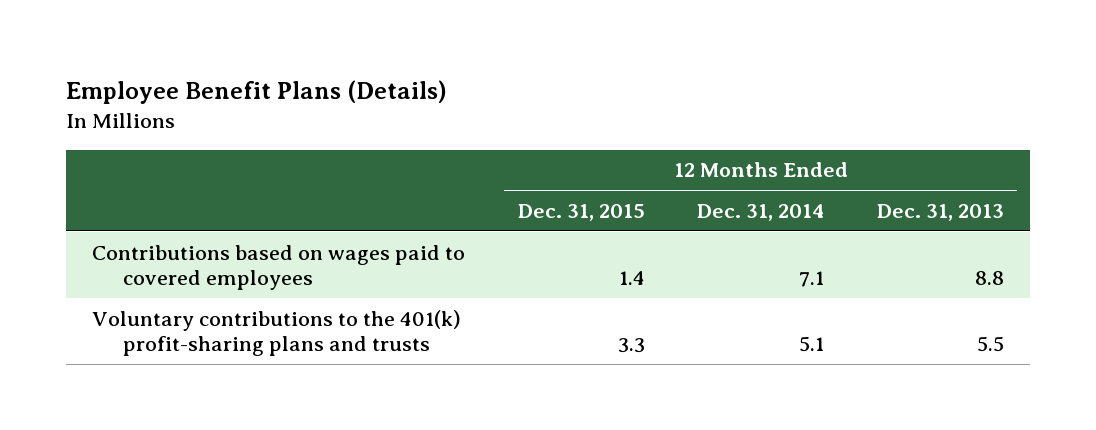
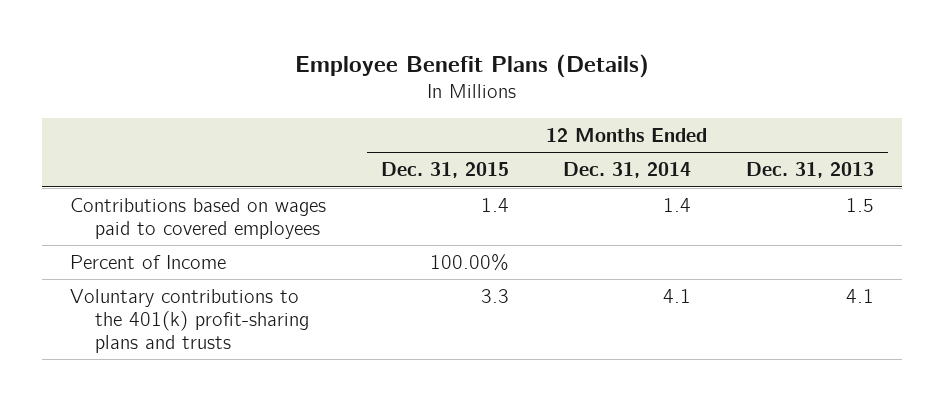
[799,270,825,287] 7.1 -> [663,197,692,212] 1.4
[974,270,1004,285] 8.8 -> [846,197,875,212] 1.5
none -> [69,254,226,269] Percent of Income
[799,335,825,352] 5.1 -> [663,288,692,303] 4.1
[976,335,1004,352] 5.5 -> [846,288,875,303] 4.1

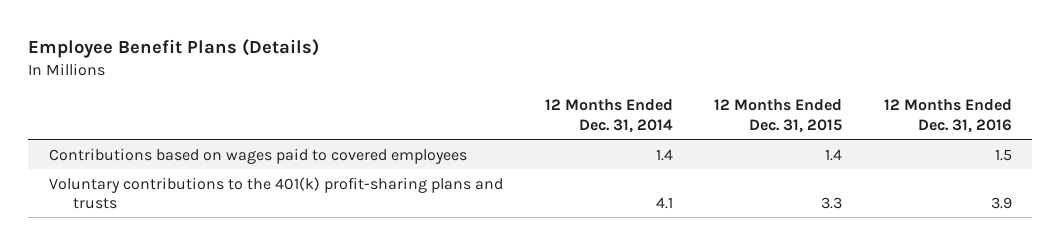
[746,162,875,179] Dec. 31, 2013 -> none
none -> [883,99,1012,133] 12 Months Ended Dec. 31, 2016
[69,254,226,269] Percent of Income -> none

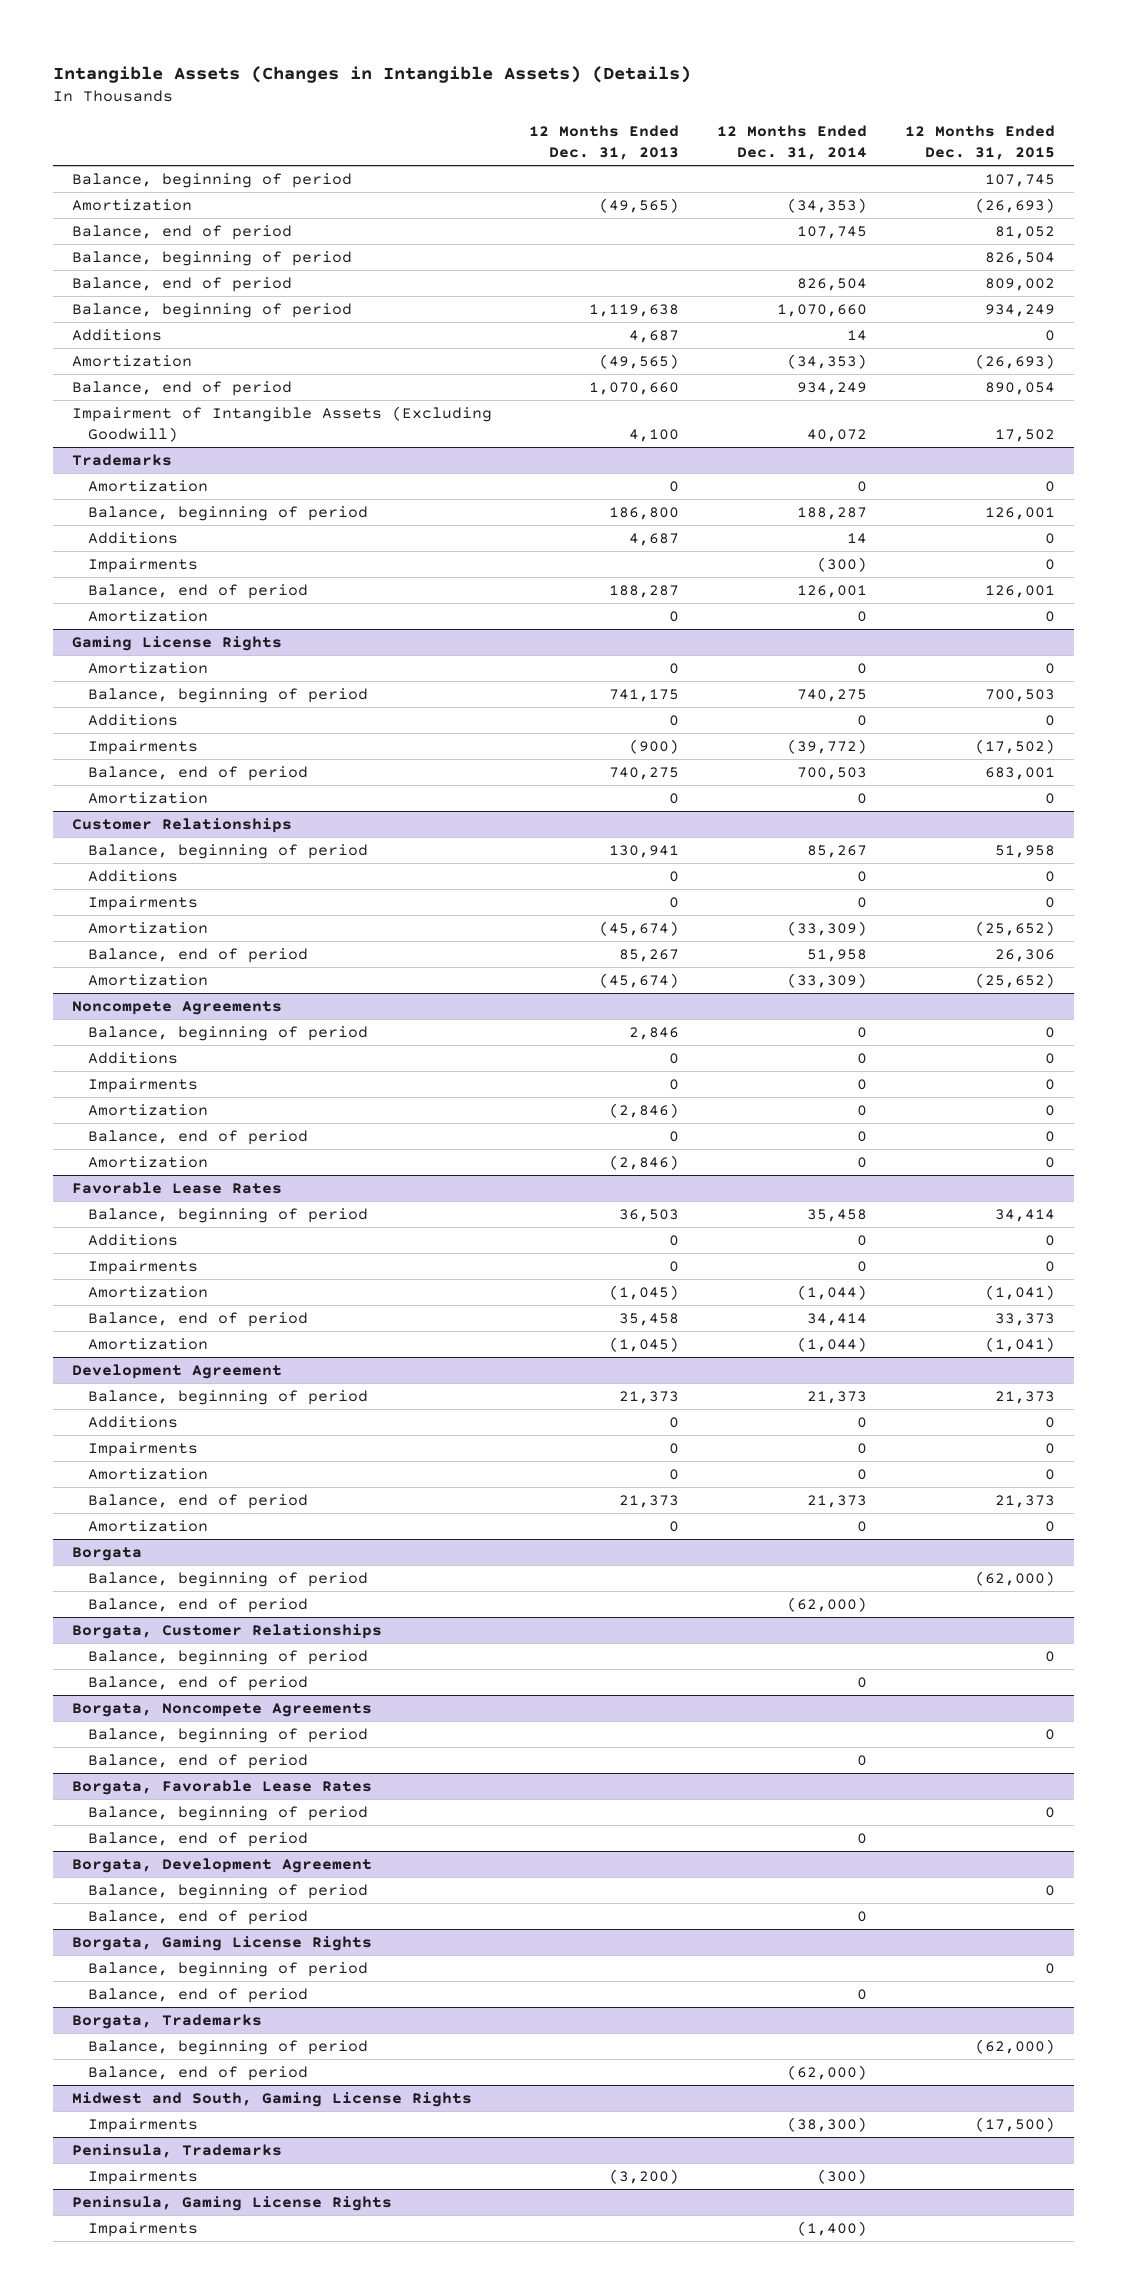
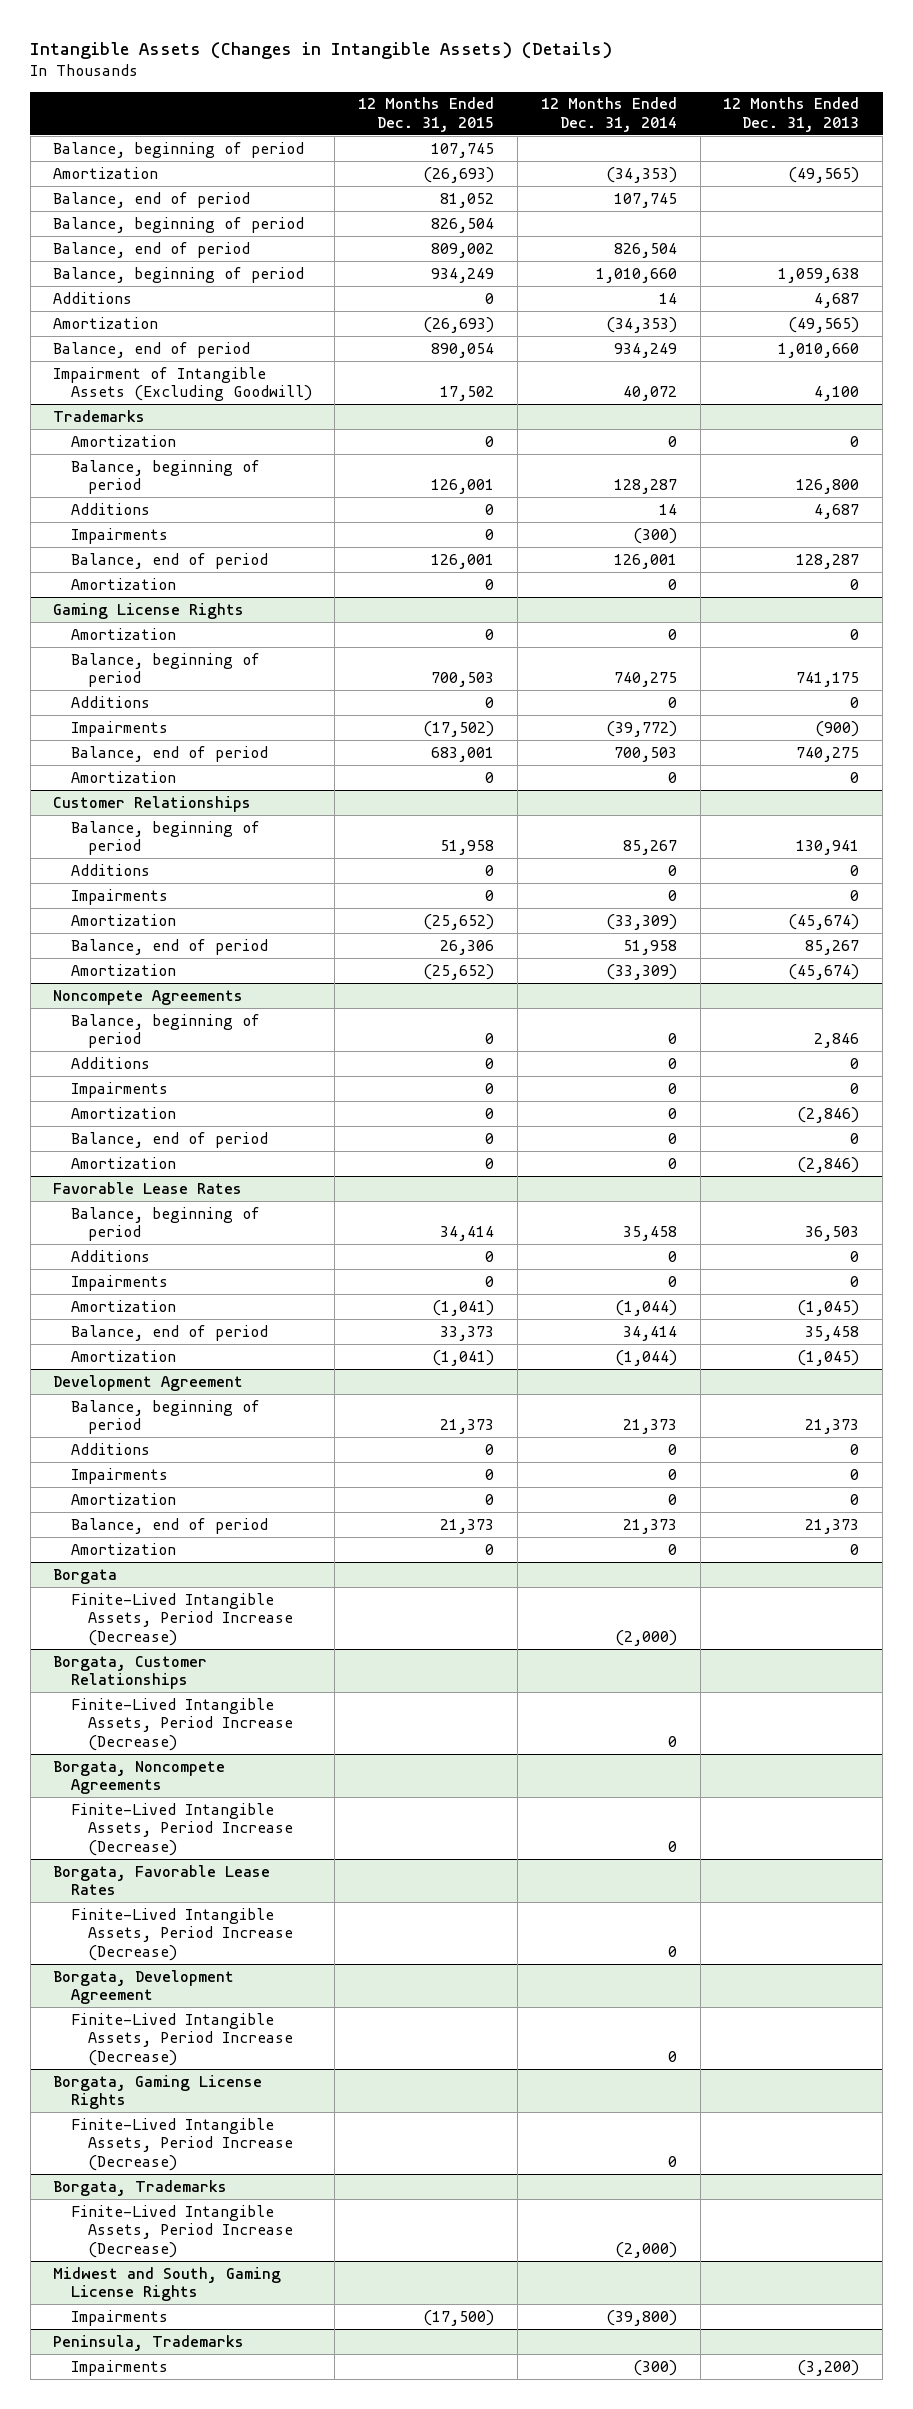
[589,303,680,317] 1,119,638 -> [778,267,860,283] 1,059,638
[777,303,868,317] 1,070,660 -> [595,267,677,283] 1,010,660
[589,381,680,395] 1,070,660 -> [778,342,860,358] 1,010,660
[609,506,680,520] 186,800 -> [796,479,860,495] 126,800
[797,506,868,520] 188,287 -> [613,479,677,495] 128,287
[609,584,680,598] 188,287 -> [796,553,860,569] 128,287
[87,1571,368,1587] Balance, beginning of period -> none
[87,1597,308,1613] Balance, end of period -> none
none -> [70,1592,293,1646] Finite-Lived Intangible Assets, Period Increase (Decrease)
[87,1649,368,1665] Balance, beginning of period -> none
[87,1675,308,1691] Balance, end of period -> none
none -> [70,1697,293,1751] Finite-Lived Intangible Assets, Period Increase (Decrease)
[87,1727,368,1743] Balance, beginning of period -> none
[87,1753,308,1769] Balance, end of period -> none
none -> [70,1802,293,1856] Finite-Lived Intangible Assets, Period Increase (Decrease)
[87,1805,368,1821] Balance, beginning of period -> none
[87,1831,308,1847] Balance, end of period -> none
none -> [70,1907,293,1961] Finite-Lived Intangible Assets, Period Increase (Decrease)
[87,1883,368,1899] Balance, beginning of period -> none
[87,1909,308,1925] Balance, end of period -> none
none -> [70,2012,293,2066] Finite-Lived Intangible Assets, Period Increase (Decrease)
[87,1961,368,1977] Balance, beginning of period -> none
[87,1987,308,2003] Balance, end of period -> none
none -> [70,2117,293,2171] Finite-Lived Intangible Assets, Period Increase (Decrease)
[87,2039,368,2055] Balance, beginning of period -> none
[87,2065,308,2081] Balance, end of period -> none
none -> [70,2204,293,2258] Finite-Lived Intangible Assets, Period Increase (Decrease)
[787,2116,868,2132] (38,300) -> [605,2309,677,2326] (39,800)
[71,2195,392,2211] Peninsula, Gaming License Rights -> none
[87,2221,198,2237] Impairments -> none

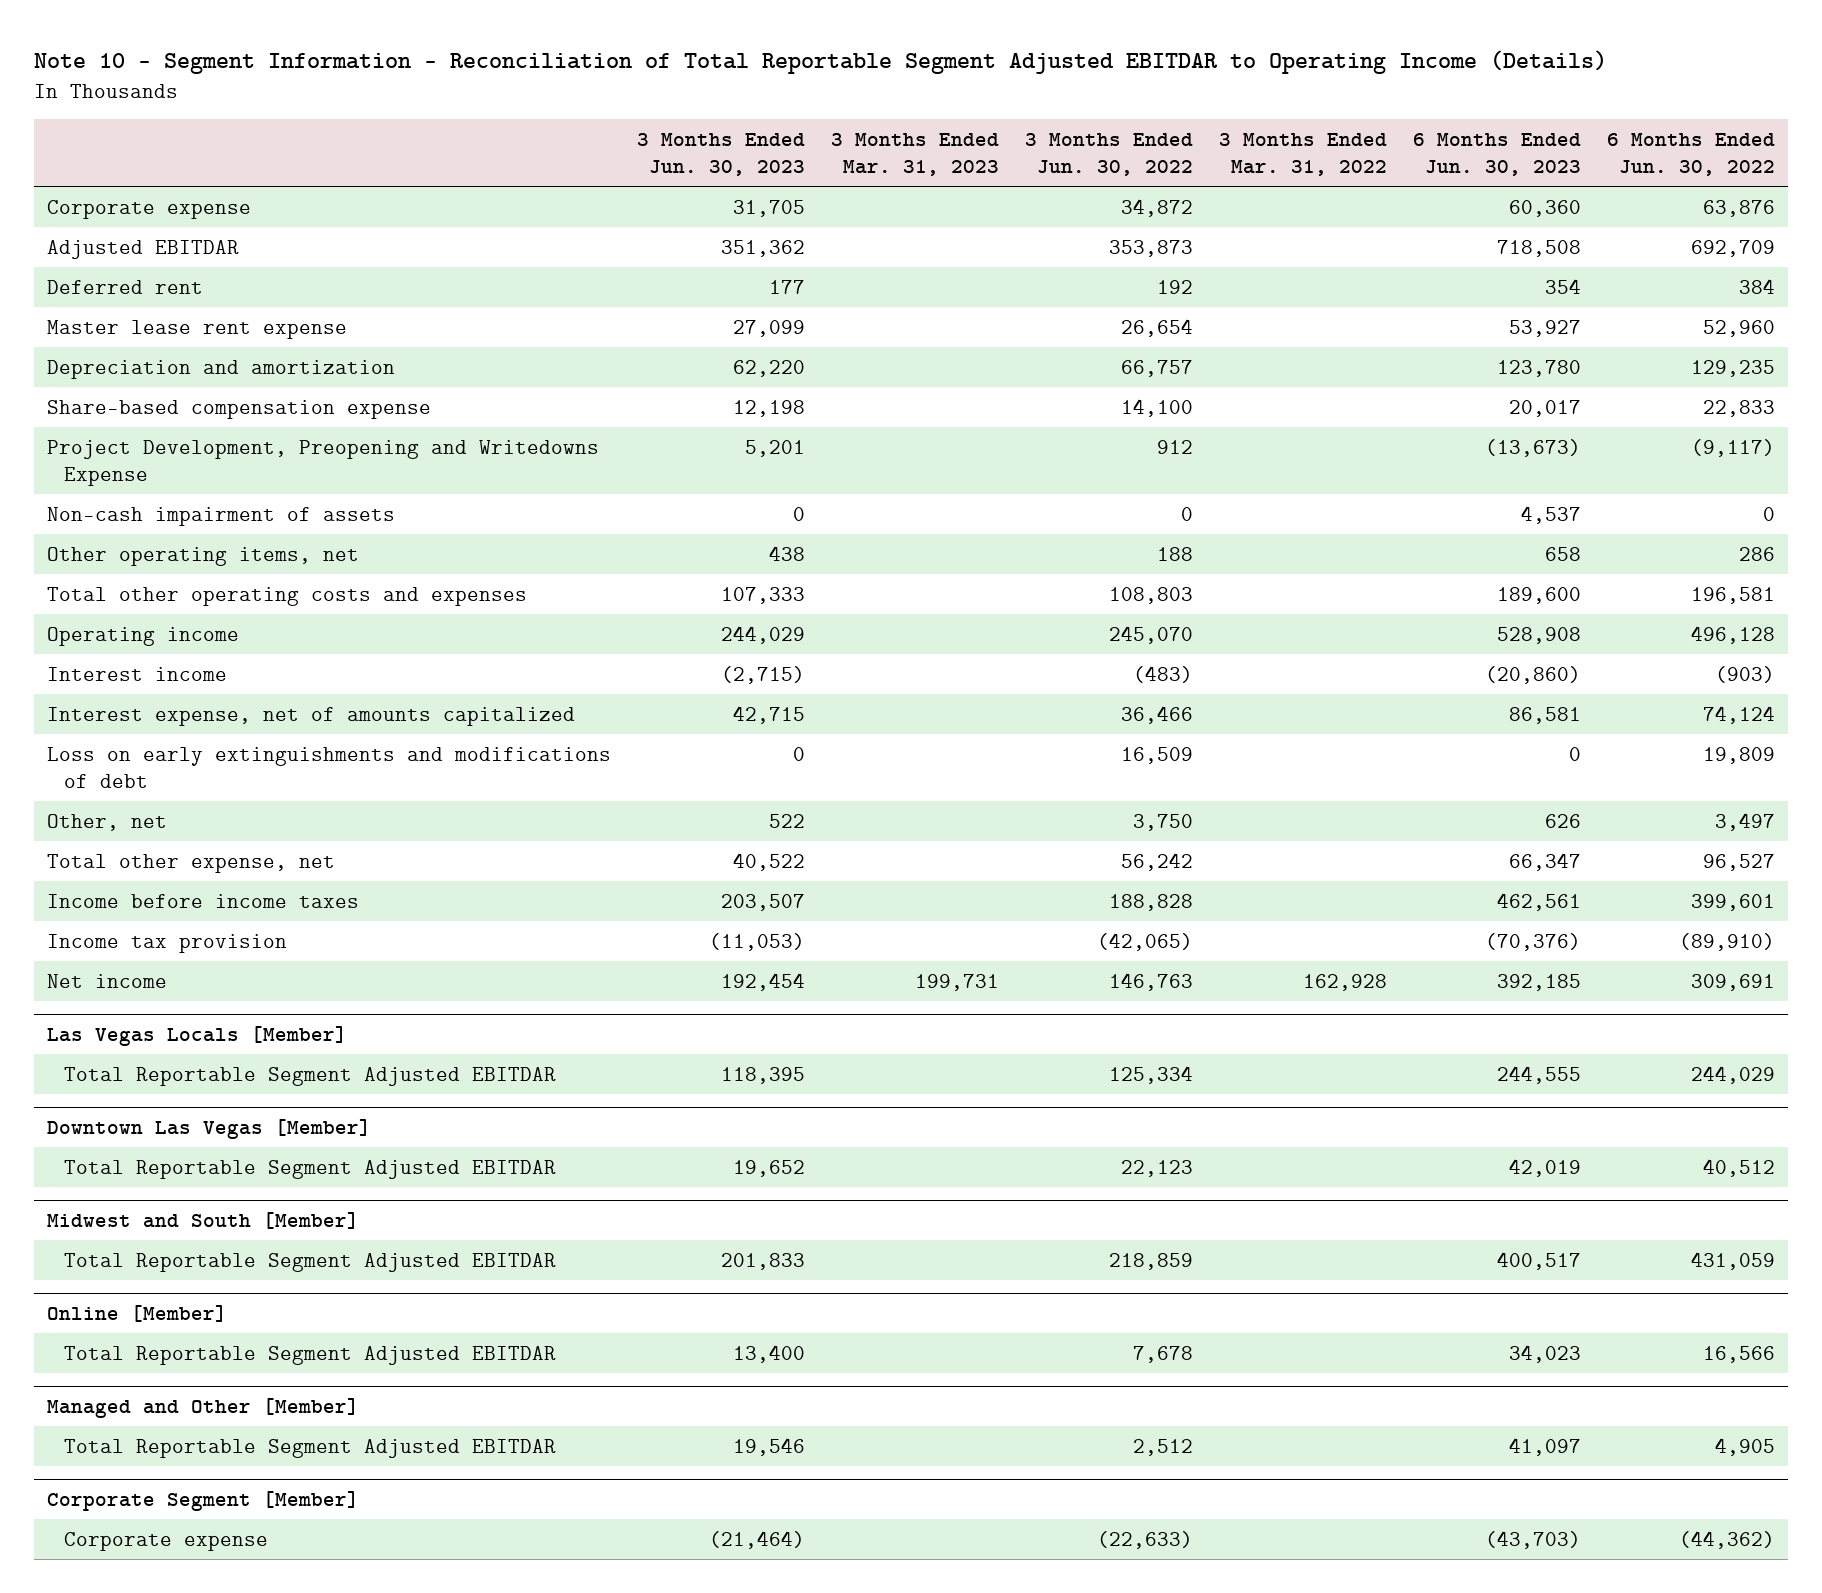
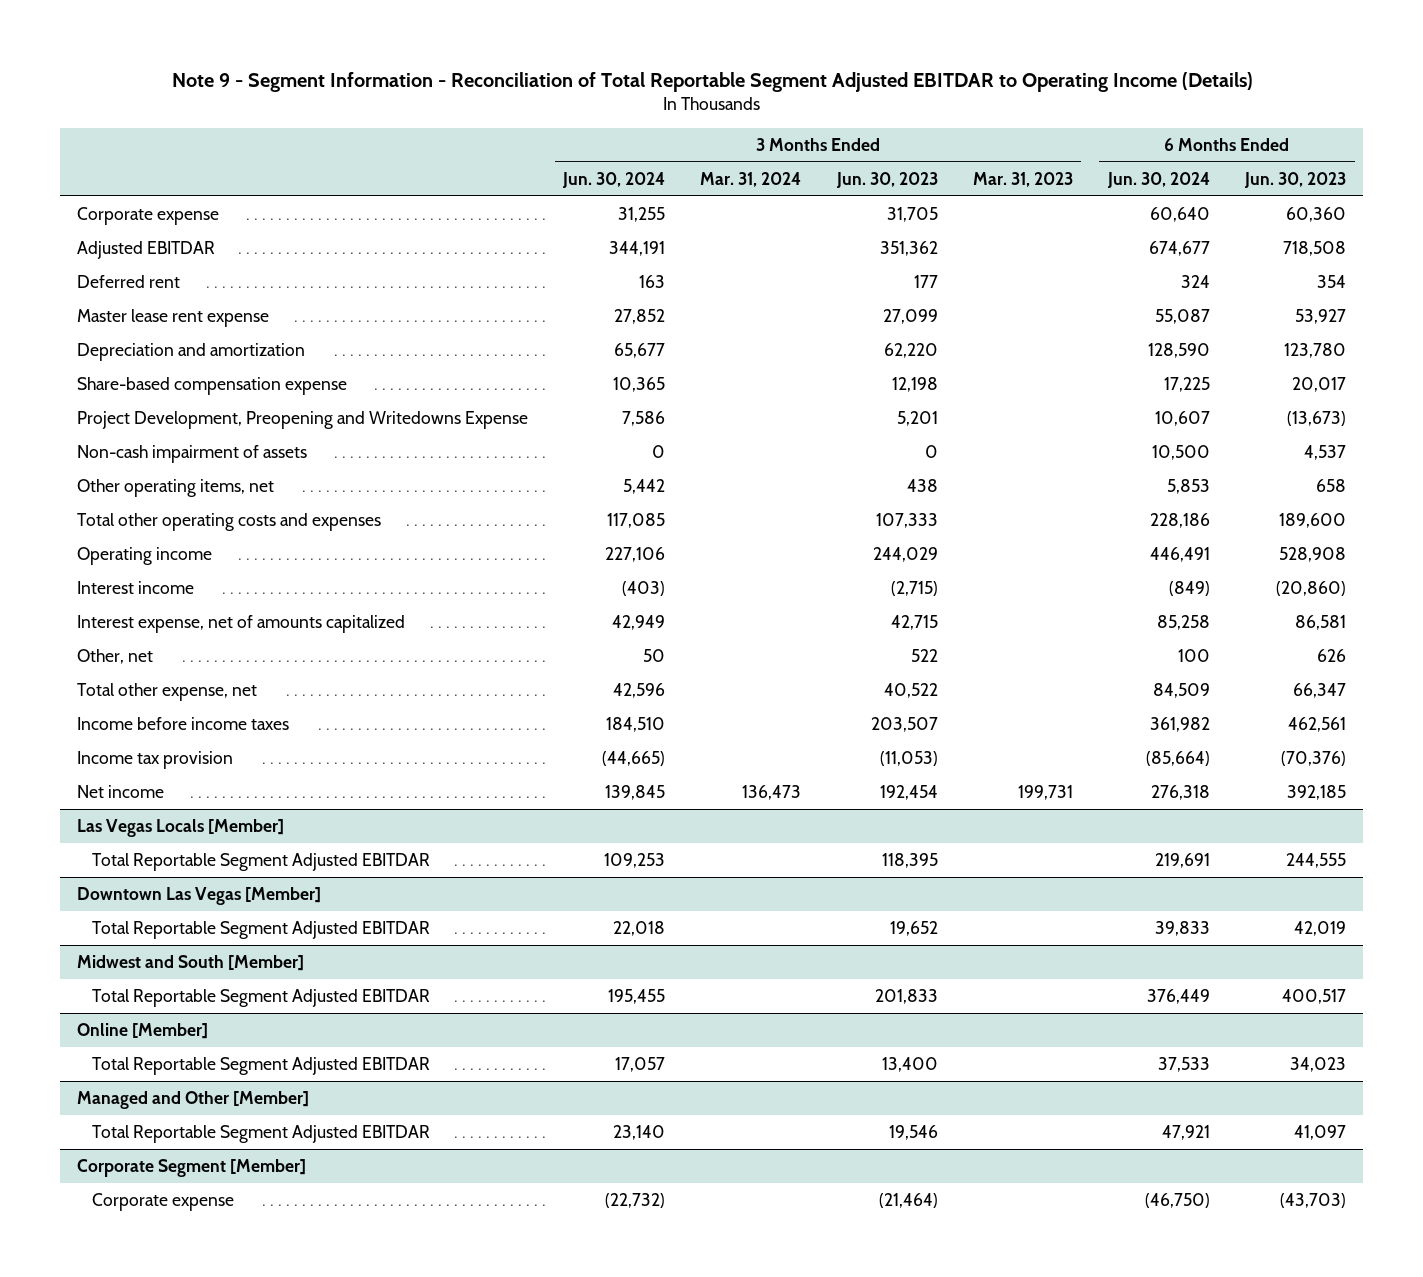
[34,50,1608,75] Note 10 - Segment Information - Reconciliation of Total Reportable Segment Adjusted EBITDAR to Operating Income (Details) -> [171,71,1253,92] Note 9 - Segment Information - Reconciliation of Total Reportable Segment Adjusted EBITDAR to Operating Income (Details)
[1025,133,1194,176] 3 Months Ended Jun. 30, 2022 -> none
[1219,133,1388,176] 3 Months Ended Mar. 31, 2022 -> none
[1607,133,1776,176] 6 Months Ended Jun. 30, 2022 -> none
none -> [562,171,666,188] Jun. 30, 2024
none -> [700,171,802,187] Mar. 31, 2024
none -> [1106,171,1210,188] Jun. 30, 2024
[47,746,612,788] Loss on early extinguishments and modifications of debt -> none

